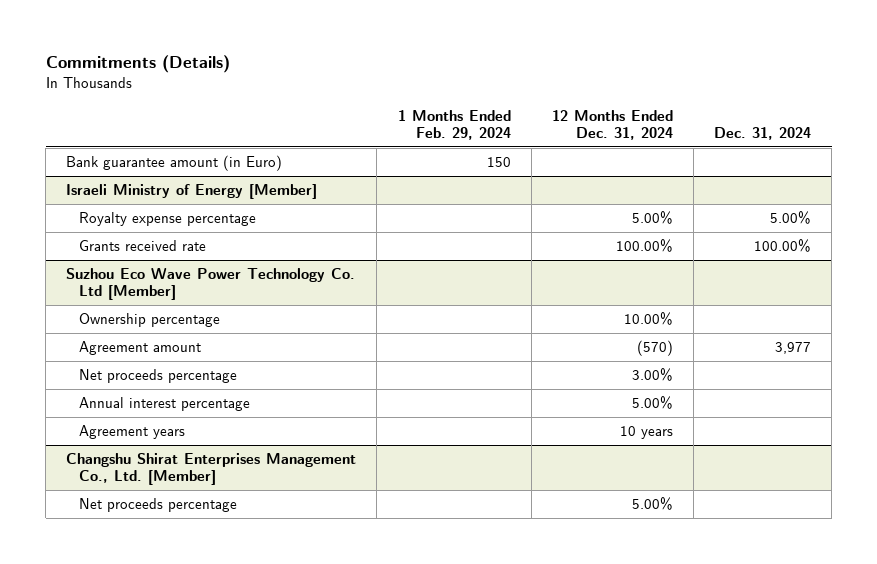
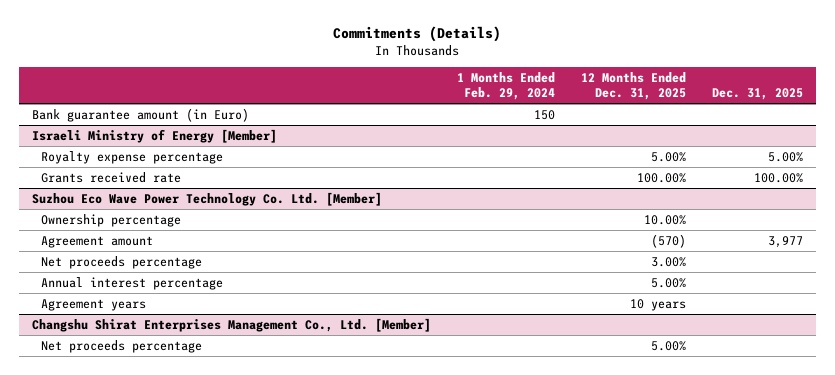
[551,109,673,141] 12 Months Ended Dec. 31, 2024 -> none
[714,127,812,141] Dec. 31, 2024 -> none
none -> [580,71,686,101] 12 Months Ended Dec. 31, 2025
none -> [711,88,803,101] Dec. 31, 2025
[66,267,356,301] Suzhou Eco Wave Power Technology Co. Ltd [Member] -> [31,191,382,206] Suzhou Eco Wave Power Technology Co. Ltd. [Member]

